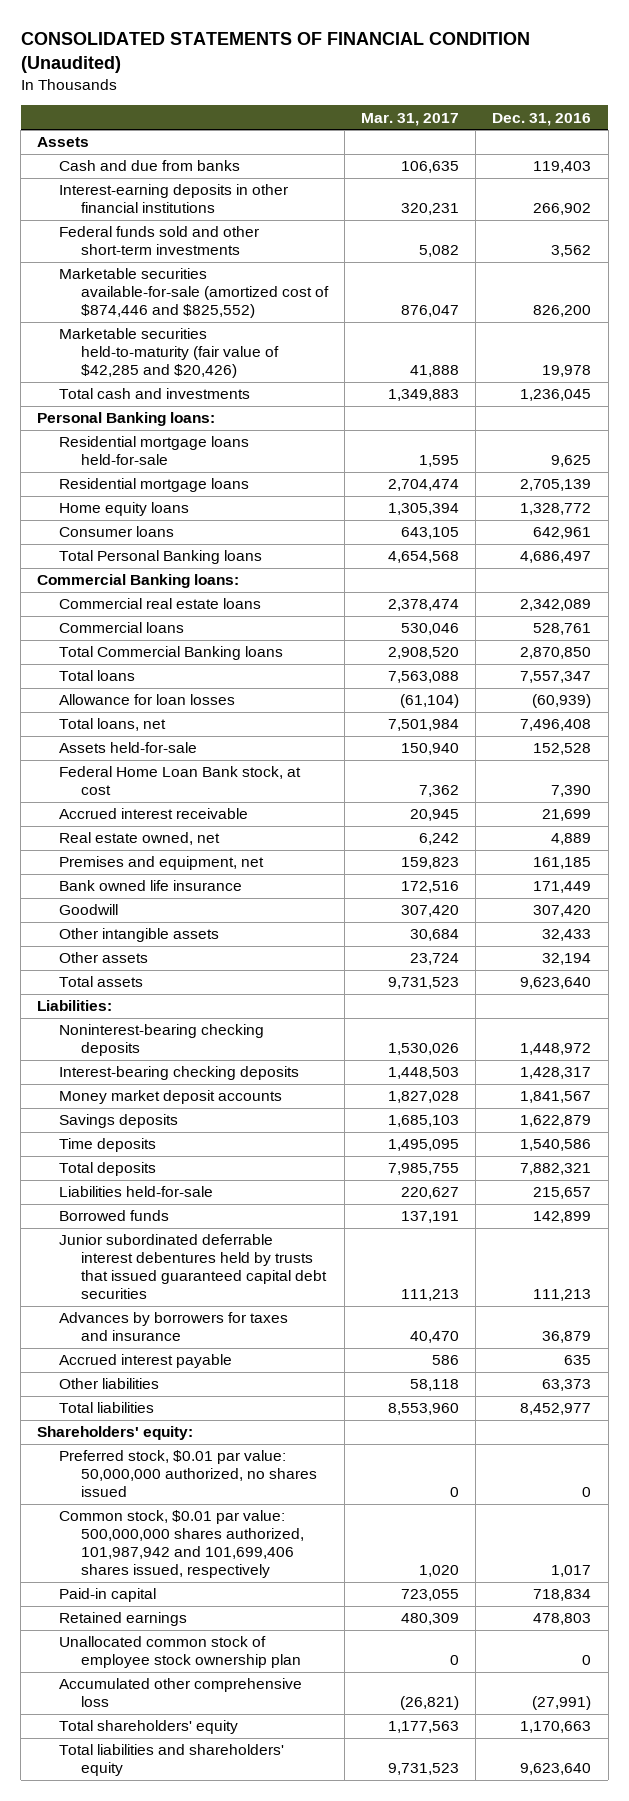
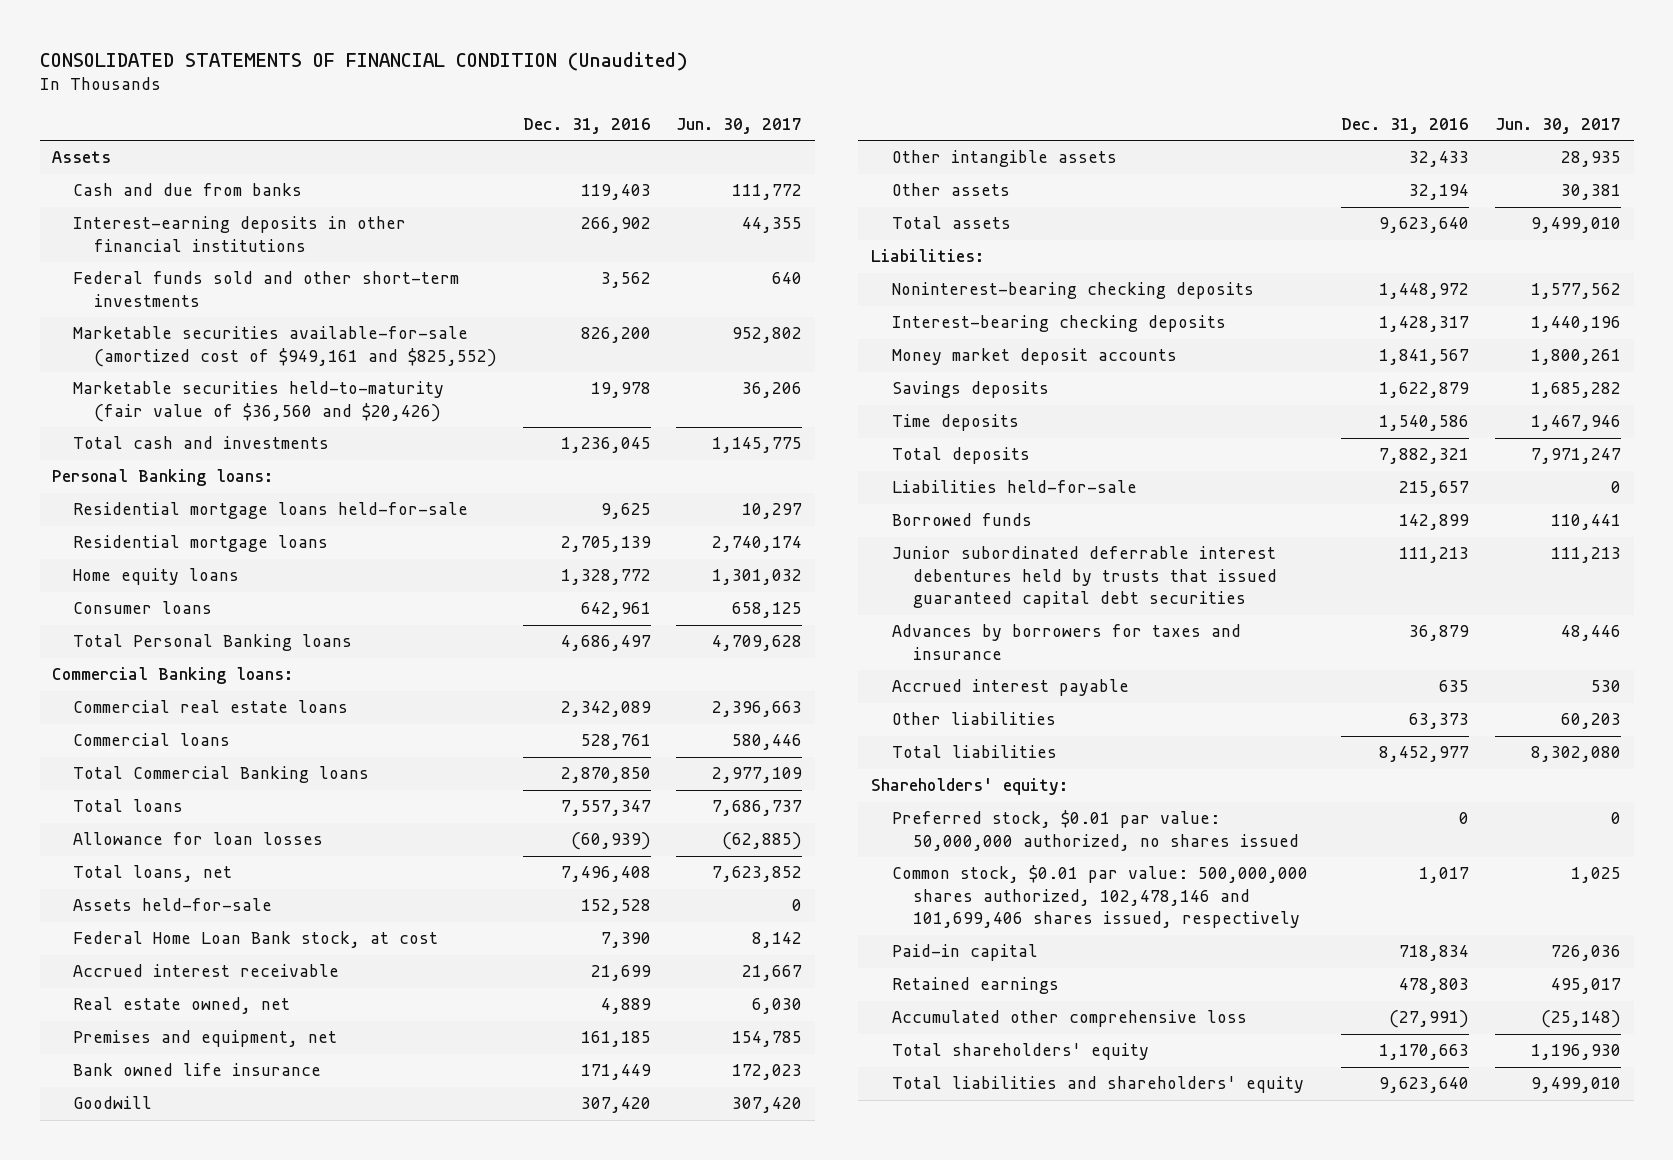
[361,112,460,126] Mar. 31, 2017 -> none
none -> [676,117,803,134] Jun. 30, 2017
[58,268,329,319] Marketable securities available-for-sale (amortized cost of $874,446 and $825,552) -> [73,326,498,367] Marketable securities available-for-sale (amortized cost of $949,161 and $825,552)
[58,328,279,379] Marketable securities held-to-maturity (fair value of $42,285 and $20,426) -> [73,381,445,422] Marketable securities held-to-maturity (fair value of $36,560 and $20,426)
[58,1510,304,1579] Common stock, $0.01 par value: 500,000,000 shares authorized, 101,987,942 and 101,699,406 shares issued, respectively -> [892,865,1309,929] Common stock, $0.01 par value: 500,000,000 shares authorized, 102,478,146 and 101,699,406 shares issued, respectively
[58,1636,301,1669] Unallocated common stock of employee stock ownership plan -> none

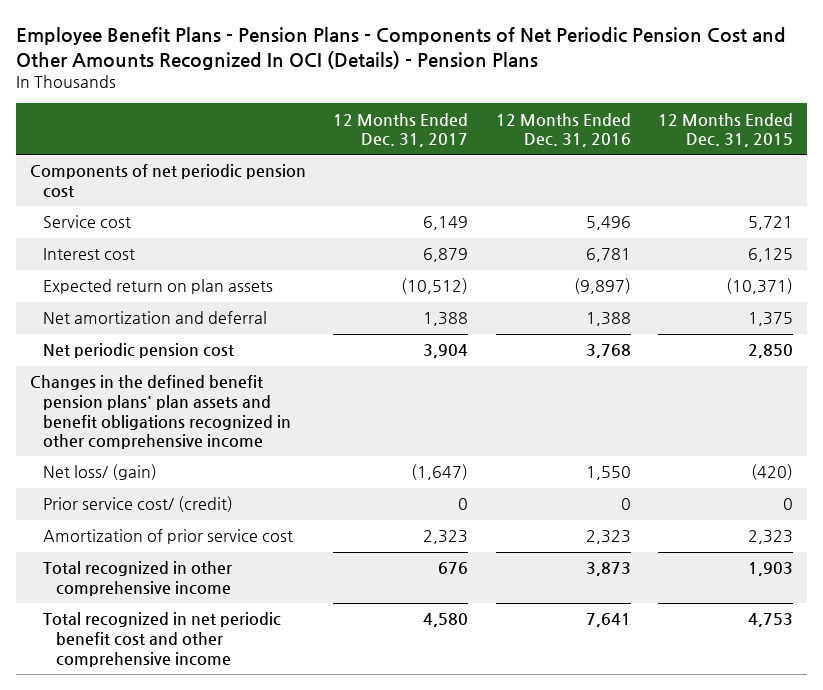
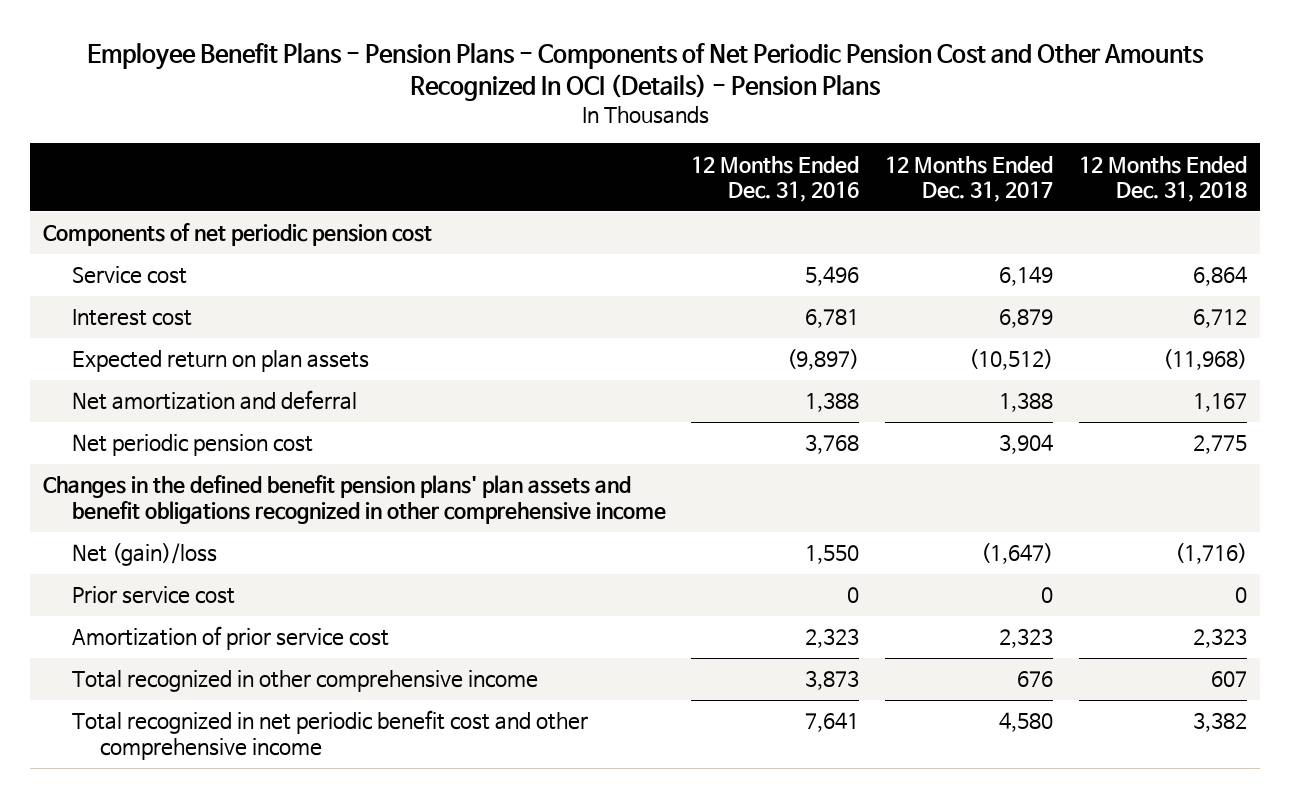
[658,112,794,148] 12 Months Ended Dec. 31, 2015 -> none
none -> [1078,155,1247,203] 12 Months Ended Dec. 31, 2018
[42,464,157,481] Net loss/ (gain) -> [71,543,217,567] Net (gain)/loss
[42,496,233,513] Prior service cost/ (credit) -> [71,586,235,605] Prior service cost

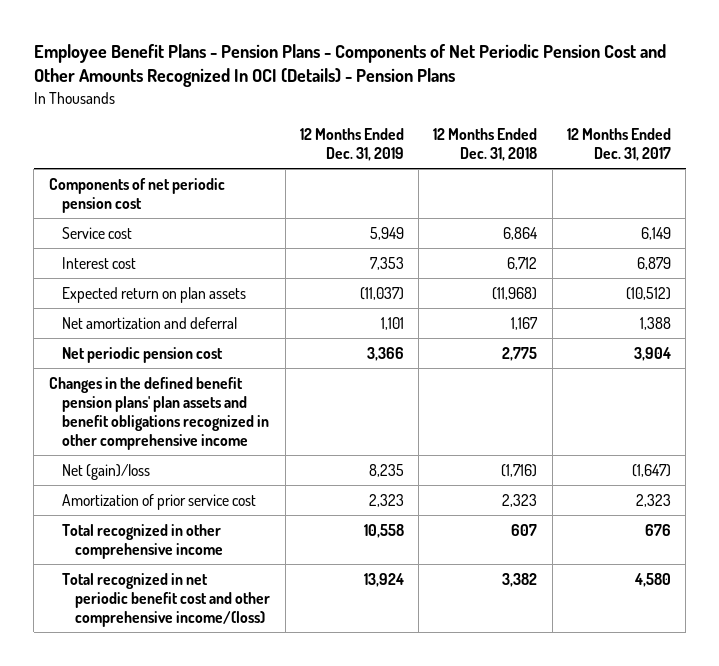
[691,155,860,203] 12 Months Ended Dec. 31, 2016 -> none
none -> [299,127,404,161] 12 Months Ended Dec. 31, 2019
[71,586,235,605] Prior service cost -> none
[71,710,588,761] Total recognized in net periodic benefit cost and other comprehensive income -> [61,572,271,627] Total recognized in net periodic benefit cost and other comprehensive income/(loss)

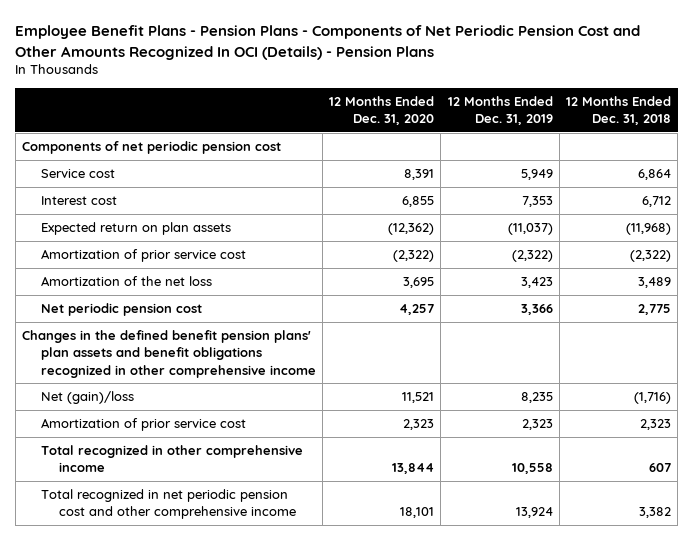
[566,127,671,161] 12 Months Ended Dec. 31, 2017 -> none
none -> [329,95,435,126] 12 Months Ended Dec. 31, 2020
[61,316,237,329] Net amortization and deferral -> none
none -> [40,249,246,263] Amortization of prior service cost
none -> [40,276,212,287] Amortization of the net loss
[61,572,271,627] Total recognized in net periodic benefit cost and other comprehensive income/(loss) -> [40,489,297,520] Total recognized in net periodic pension cost and other comprehensive income

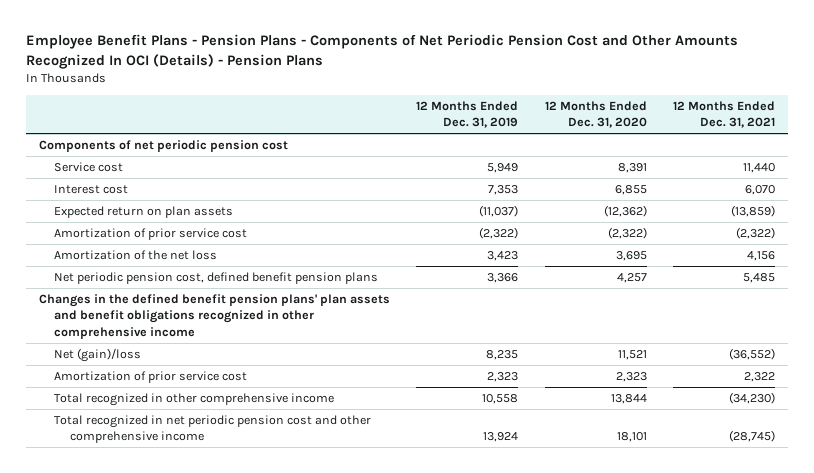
[565,95,671,126] 12 Months Ended Dec. 31, 2018 -> none
none -> [672,100,775,129] 12 Months Ended Dec. 31, 2021
[40,303,202,317] Net periodic pension cost -> [54,271,379,284] Net periodic pension cost, defined benefit pension plans

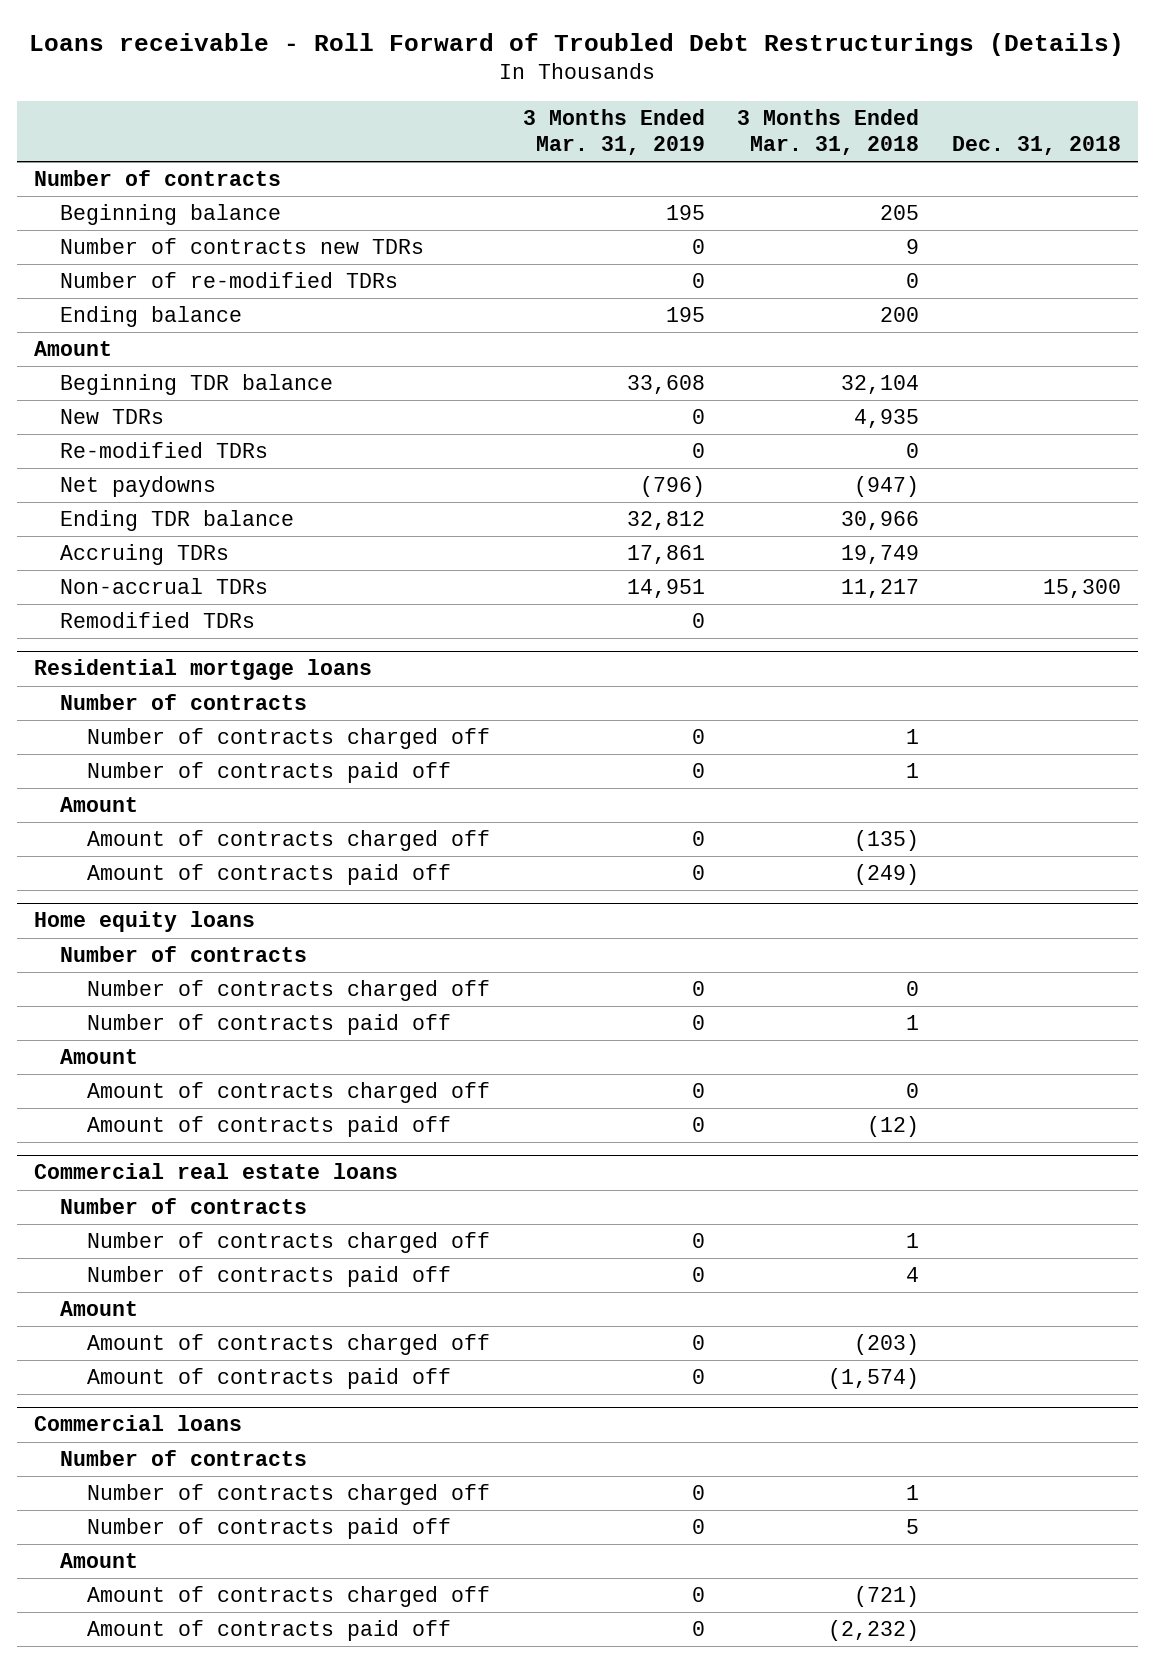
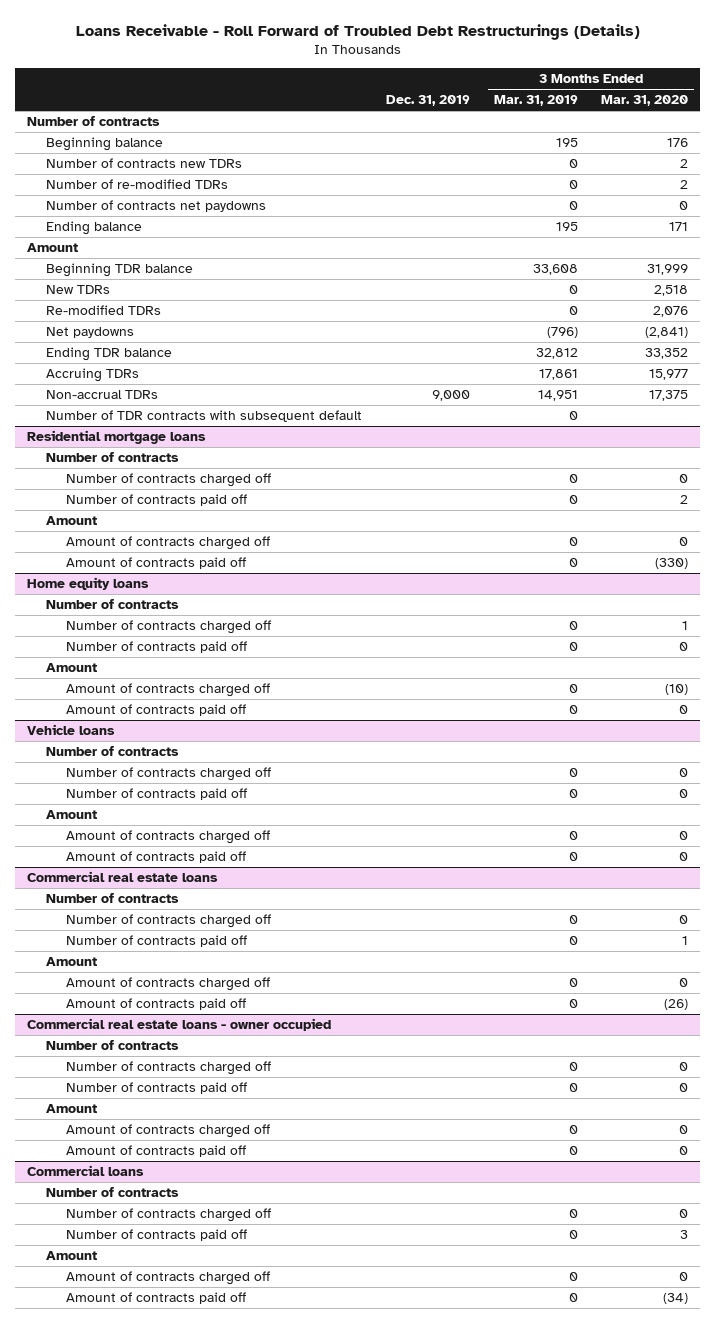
[29,32,1125,56] Loans receivable - Roll Forward of Troubled Debt Restructurings (Details) -> [75,24,640,41] Loans Receivable - Roll Forward of Troubled Debt Restructurings (Details)
[737,109,920,156] 3 Months Ended Mar. 31, 2018 -> none
[952,136,1122,156] Dec. 31, 2018 -> none
none -> [386,95,471,107] Dec. 31, 2019
none -> [601,95,689,107] Mar. 31, 2020
none -> [46,200,267,213] Number of contracts net paydowns
[60,612,256,629] Remodified TDRs -> [46,410,363,423] Number of TDR contracts with subsequent default
none -> [27,724,116,736] Vehicle loans
none -> [46,746,180,757] Number of contracts
none -> [65,767,271,782] Number of contracts charged off
none -> [65,788,247,801] Number of contracts paid off
none -> [46,810,98,820] Amount
none -> [65,830,270,845] Amount of contracts charged off
none -> [65,851,246,864] Amount of contracts paid off
none -> [27,1018,332,1032] Commercial real estate loans - owner occupied
none -> [46,1040,180,1051] Number of contracts
none -> [65,1061,271,1076] Number of contracts charged off
none -> [65,1082,247,1095] Number of contracts paid off
none -> [46,1104,98,1114] Amount
none -> [65,1124,270,1139] Amount of contracts charged off
none -> [65,1145,246,1158] Amount of contracts paid off

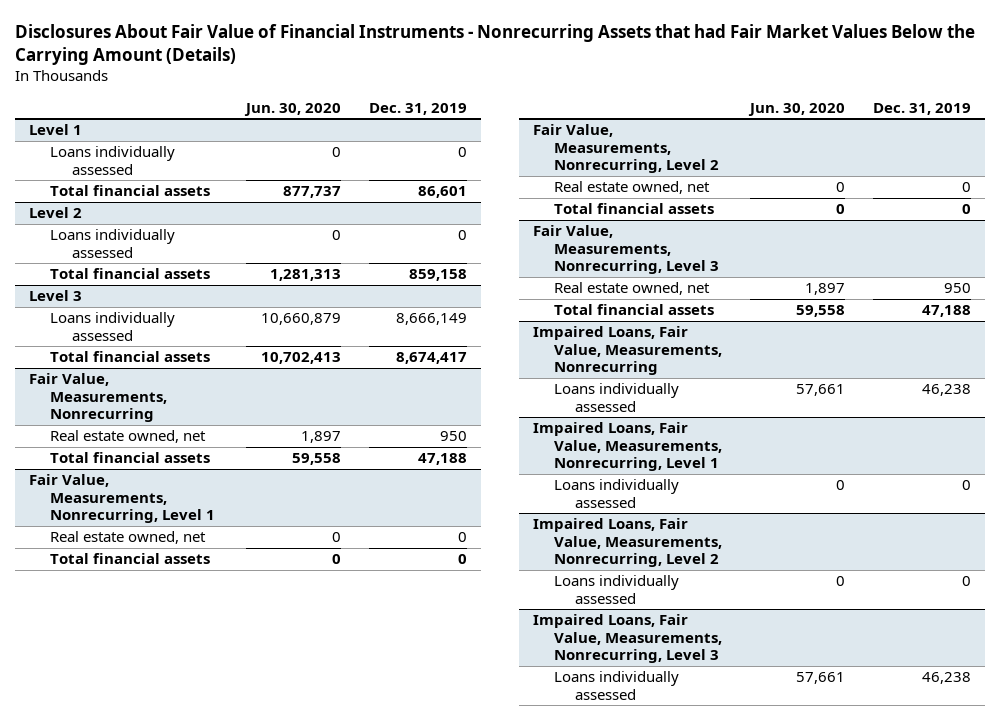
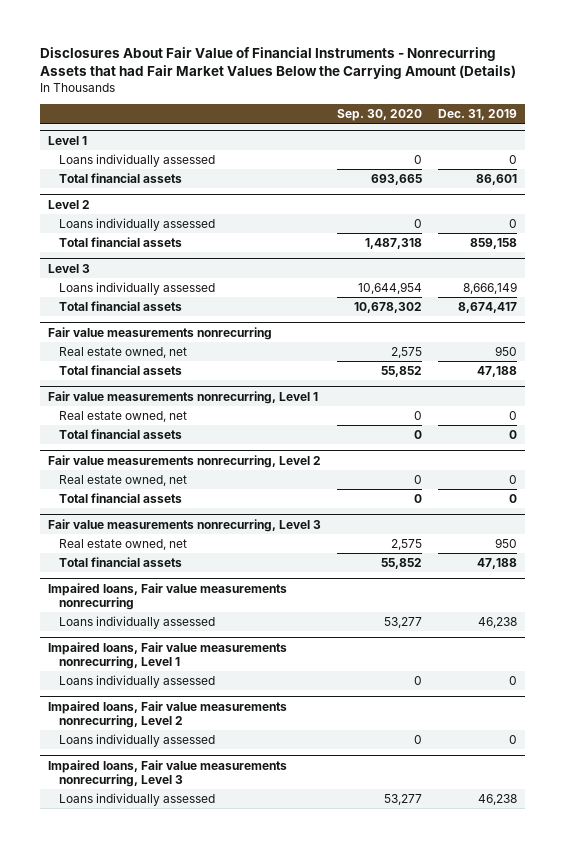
[244,102,342,116] Jun. 30, 2020 -> none
none -> [336,109,422,122] Sep. 30, 2020
[28,373,168,423] Fair Value, Measurements, Nonrecurring -> [47,326,272,340] Fair value measurements nonrecurring
[28,474,216,524] Fair Value, Measurements, Nonrecurring, Level 1 -> [47,390,318,404] Fair value measurements nonrecurring, Level 1
[532,124,720,174] Fair Value, Measurements, Nonrecurring, Level 2 -> [47,454,321,468] Fair value measurements nonrecurring, Level 2
[532,225,720,275] Fair Value, Measurements, Nonrecurring, Level 3 -> [47,518,321,532] Fair value measurements nonrecurring, Level 3
[532,326,723,376] Impaired Loans, Fair Value, Measurements, Nonrecurring -> [47,582,287,610] Impaired loans, Fair value measurements nonrecurring
[532,422,723,472] Impaired Loans, Fair Value, Measurements, Nonrecurring, Level 1 -> [47,641,287,669] Impaired loans, Fair value measurements nonrecurring, Level 1
[532,518,723,568] Impaired Loans, Fair Value, Measurements, Nonrecurring, Level 2 -> [47,700,287,728] Impaired loans, Fair value measurements nonrecurring, Level 2
[532,614,723,664] Impaired Loans, Fair Value, Measurements, Nonrecurring, Level 3 -> [47,759,287,787] Impaired loans, Fair value measurements nonrecurring, Level 3

